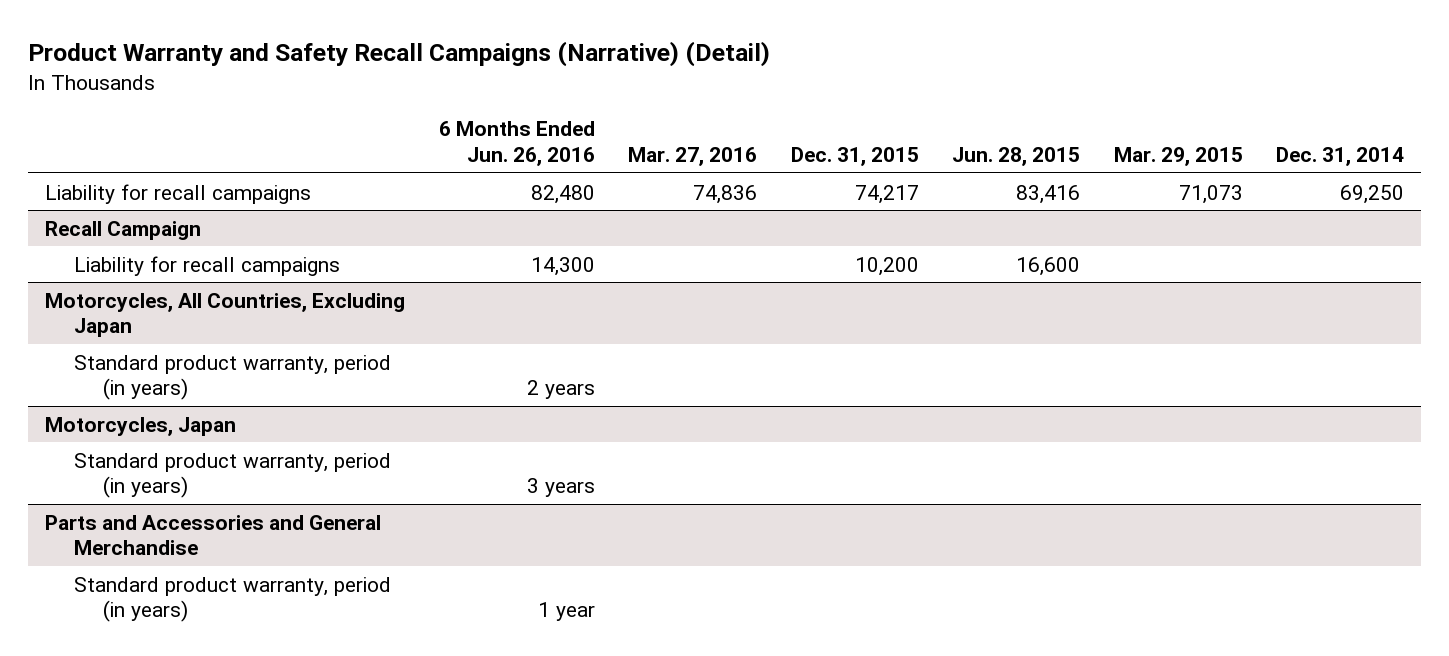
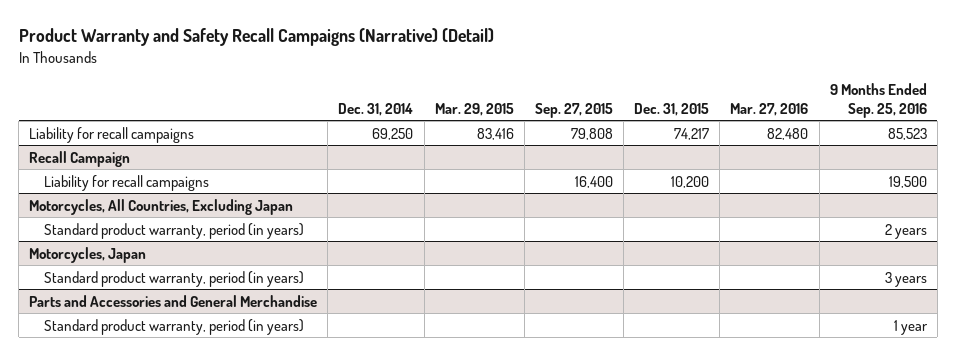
[438,121,595,167] 6 Months Ended Jun. 26, 2016 -> none
[952,147,1081,167] Jun. 28, 2015 -> none
none -> [534,102,613,118] Sep. 27, 2015
none -> [829,83,927,118] 9 Months Ended Sep. 25, 2016
[693,184,758,204] 74,836 -> [767,127,809,140] 82,480
[1178,184,1243,204] 71,073 -> [476,127,514,140] 83,416

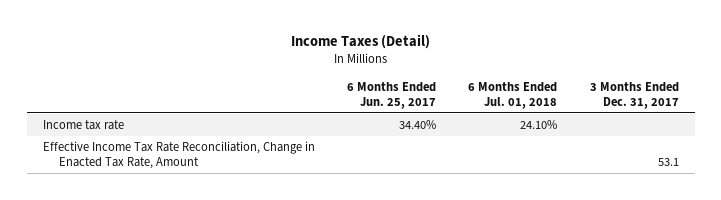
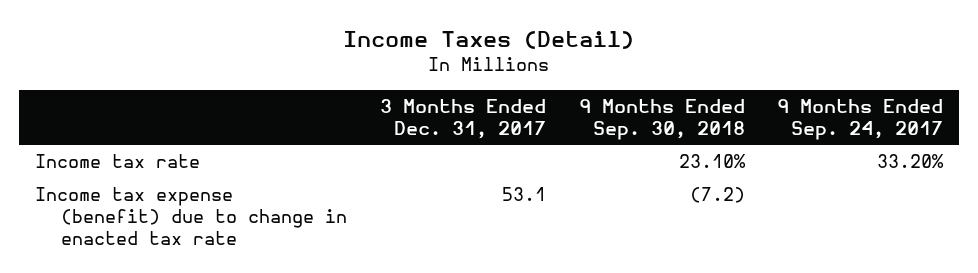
[346,81,436,109] 6 Months Ended Jun. 25, 2017 -> none
[468,81,558,109] 6 Months Ended Jul. 01, 2018 -> none
none -> [578,98,745,140] 9 Months Ended Sep. 30, 2018
none -> [777,98,944,140] 9 Months Ended Sep. 24, 2017
[42,140,315,169] Effective Income Tax Rate Reconciliation, Change in Enacted Tax Rate, Amount -> [35,187,348,245] Income tax expense (benefit) due to change in enacted tax rate

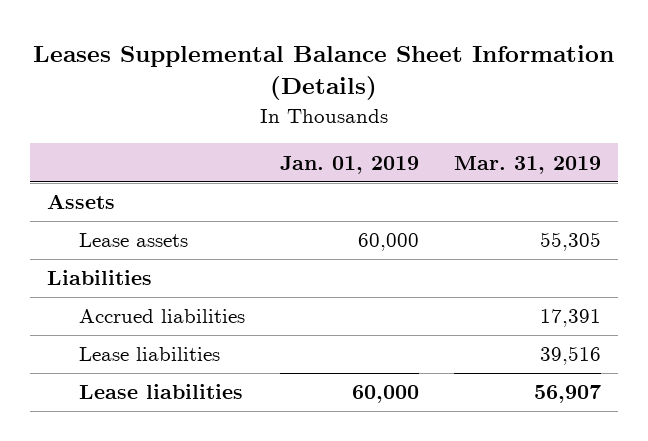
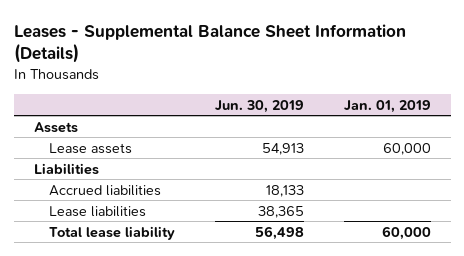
[33,45,615,101] Leases Supplemental Balance Sheet Information (Details) -> [13,23,406,64] Leases - Supplemental Balance Sheet Information (Details)
[453,155,601,174] Mar. 31, 2019 -> none
none -> [214,99,304,113] Jun. 30, 2019
[78,384,243,400] Lease liabilities -> [49,225,176,240] Total lease liability

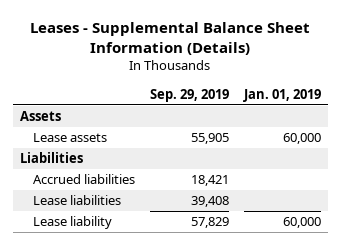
[214,99,304,113] Jun. 30, 2019 -> none
none -> [149,88,229,102] Sep. 29, 2019
[49,225,176,240] Total lease liability -> [32,216,112,230] Lease liability

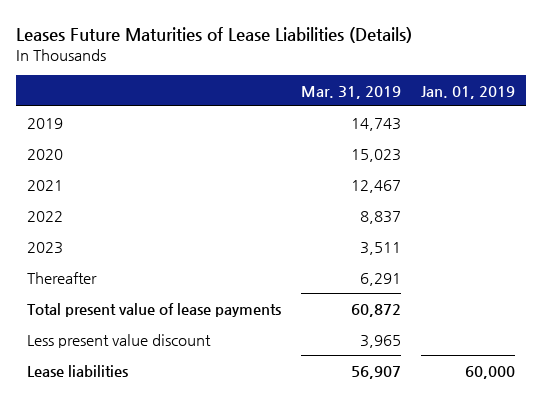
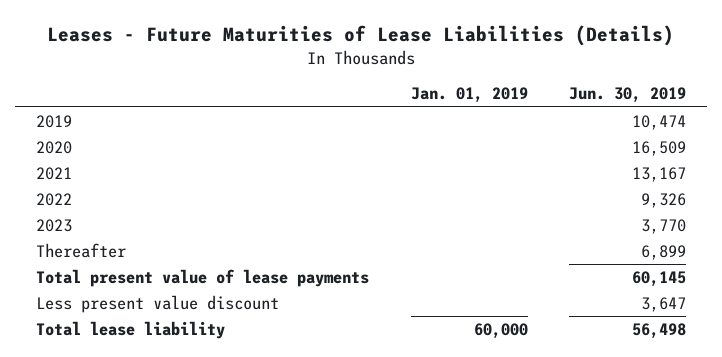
[16,26,413,43] Leases Future Maturities of Lease Liabilities (Details) -> [47,25,675,47] Leases - Future Maturities of Lease Liabilities (Details)
[300,85,401,99] Mar. 31, 2019 -> none
none -> [569,87,687,104] Jun. 30, 2019
[26,364,128,377] Lease liabilities -> [36,320,226,339] Total lease liability

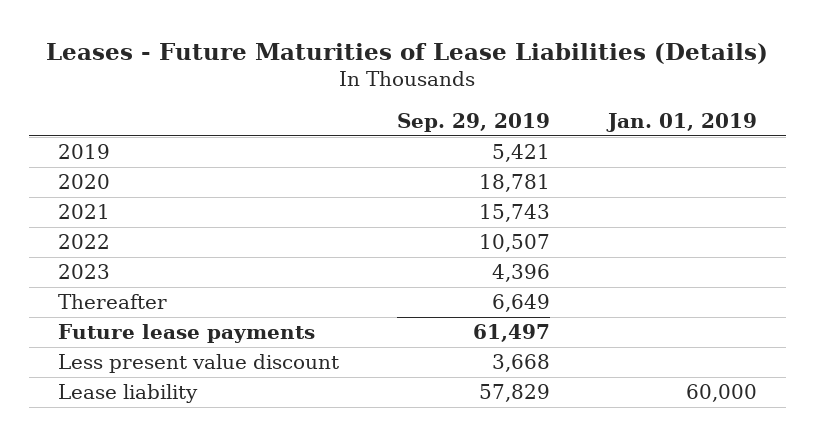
[569,87,687,104] Jun. 30, 2019 -> none
none -> [396,113,550,133] Sep. 29, 2019
[36,268,370,287] Total present value of lease payments -> [57,324,315,344] Future lease payments
[36,320,226,339] Total lease liability -> [57,384,198,404] Lease liability

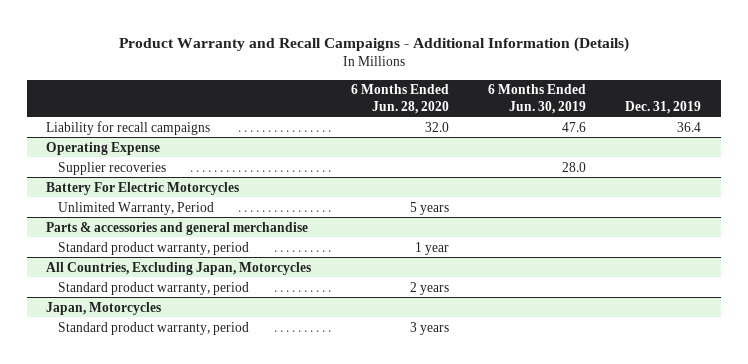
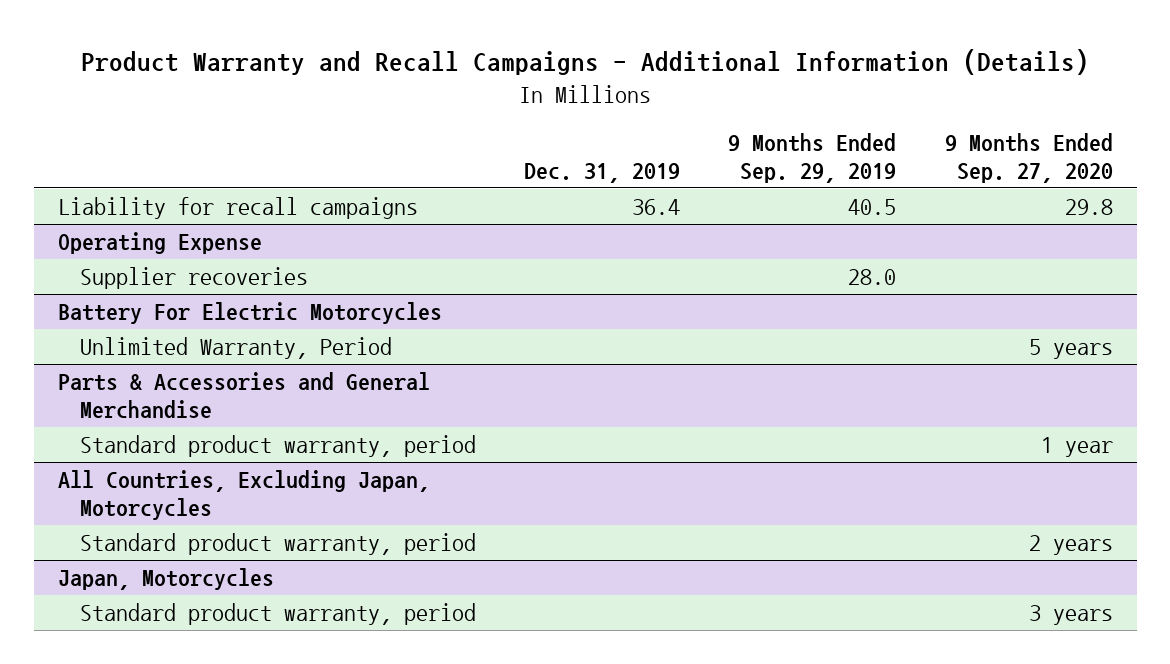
[350,84,449,114] 6 Months Ended Jun. 28, 2020 -> none
[488,84,587,114] 6 Months Ended Jun. 30, 2019 -> none
none -> [728,133,897,183] 9 Months Ended Sep. 29, 2019
none -> [944,133,1113,183] 9 Months Ended Sep. 27, 2020
[46,221,309,235] Parts & accessories and general merchandise -> [57,372,430,419] Parts & Accessories and General Merchandise

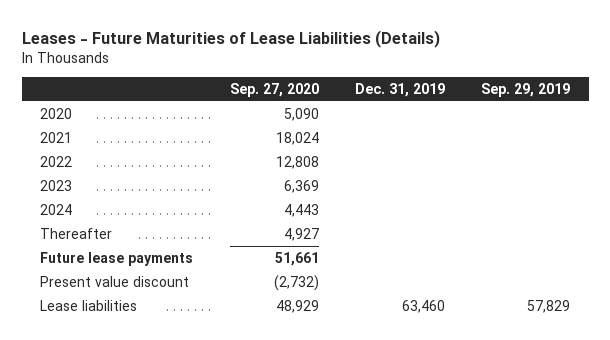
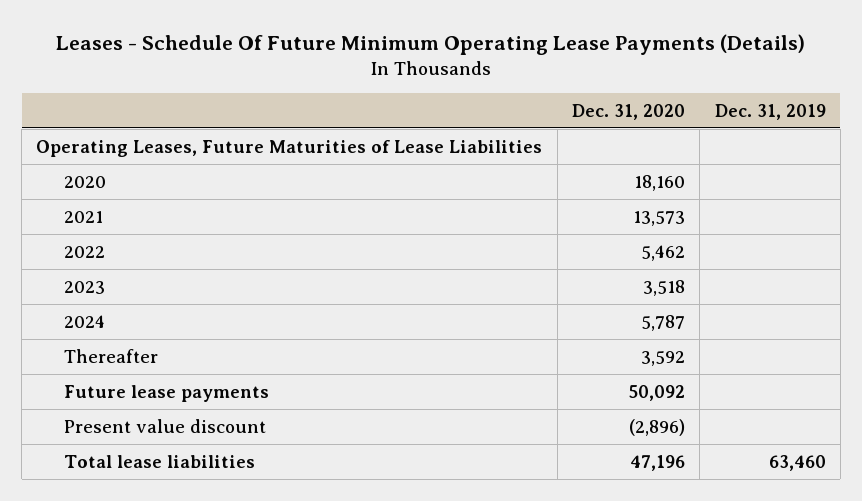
[21,29,440,48] Leases - Future Maturities of Lease Liabilities (Details) -> [55,34,805,56] Leases - Schedule Of Future Minimum Operating Lease Payments (Details)
[229,82,319,97] Sep. 27, 2020 -> none
[481,82,571,97] Sep. 29, 2019 -> none
none -> [571,103,685,120] Dec. 31, 2020
none -> [36,139,543,157] Operating Leases, Future Maturities of Lease Liabilities
[40,299,138,311] Lease liabilities -> [64,454,256,468] Total lease liabilities

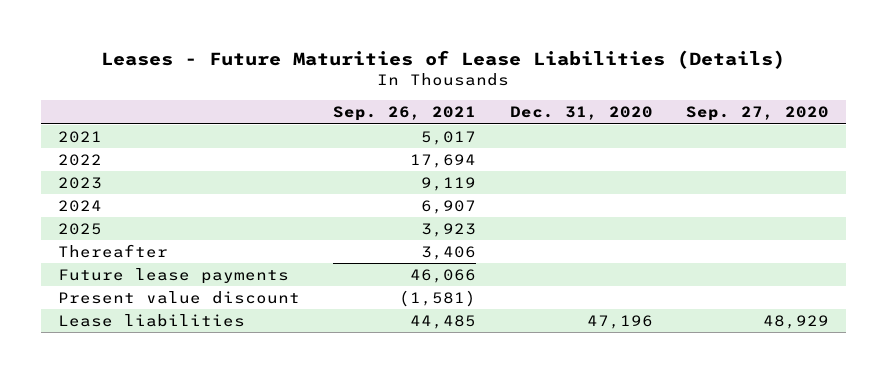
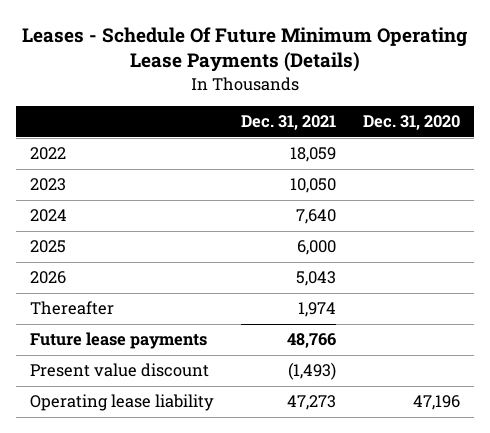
[101,49,786,69] Leases - Future Maturities of Lease Liabilities (Details) -> [22,26,468,73] Leases - Schedule Of Future Minimum Operating Lease Payments (Details)
[333,106,477,122] Sep. 26, 2021 -> none
[686,106,830,122] Sep. 27, 2020 -> none
none -> [241,115,337,131] Dec. 31, 2021
[57,131,102,144] 2021 -> none
none -> [29,271,66,285] 2026
[57,314,245,328] Lease liabilities -> [29,394,214,412] Operating lease liability

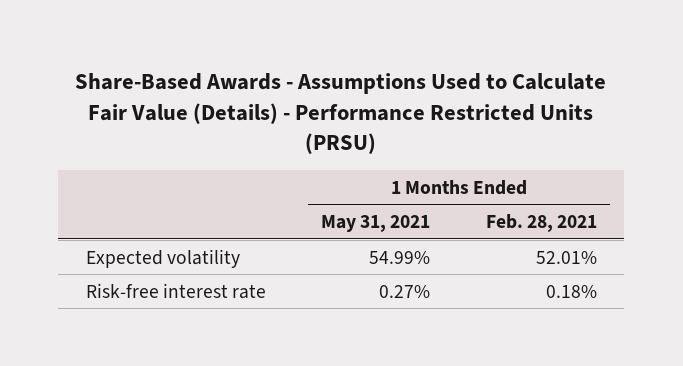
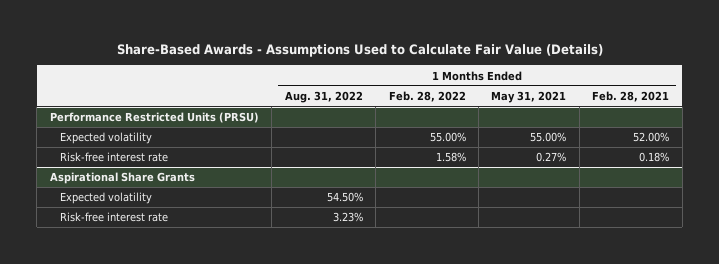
[75,73,607,155] Share-Based Awards - Assumptions Used to Calculate Fair Value (Details) - Performance Restricted Units (PRSU) -> [116,44,603,58] Share-Based Awards - Assumptions Used to Calculate Fair Value (Details)
none -> [284,90,363,103] Aug. 31, 2022
none -> [388,90,466,102] Feb. 28, 2022
none -> [49,112,259,124] Performance Restricted Units (PRSU)
[369,250,431,264] 54.99% -> [530,132,567,143] 55.00%
[535,250,597,264] 52.01% -> [633,132,670,143] 52.00%
none -> [49,172,195,185] Aspirational Share Grants
none -> [60,192,153,205] Expected volatility
none -> [60,212,169,223] Risk-free interest rate

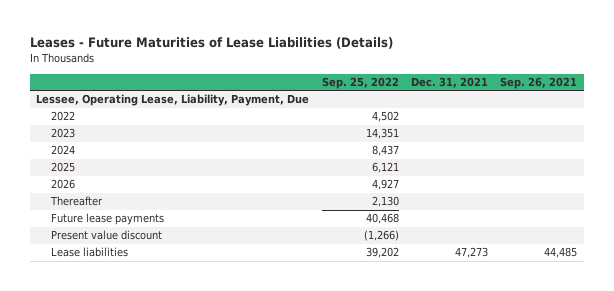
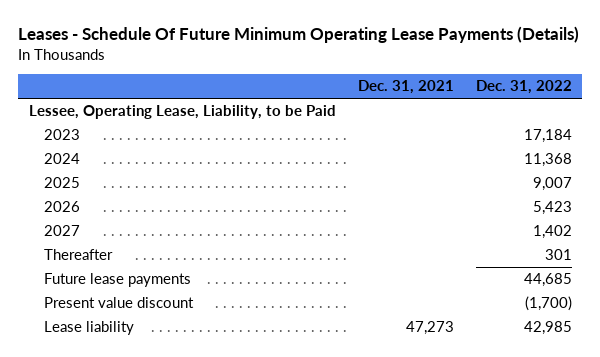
[30,37,394,50] Leases - Future Maturities of Lease Liabilities (Details) -> [17,26,579,44] Leases - Schedule Of Future Minimum Operating Lease Payments (Details)
[321,76,399,89] Sep. 25, 2022 -> none
[500,76,578,89] Sep. 26, 2021 -> none
none -> [475,80,572,95] Dec. 31, 2022
[51,111,76,122] 2022 -> none
[36,94,310,107] Lessee, Operating Lease, Liability, Payment, Due -> [28,105,336,120] Lessee, Operating Lease, Liability, to be Paid
none -> [43,225,80,237] 2027
[51,247,129,258] Lease liabilities -> [43,321,134,336] Lease liability

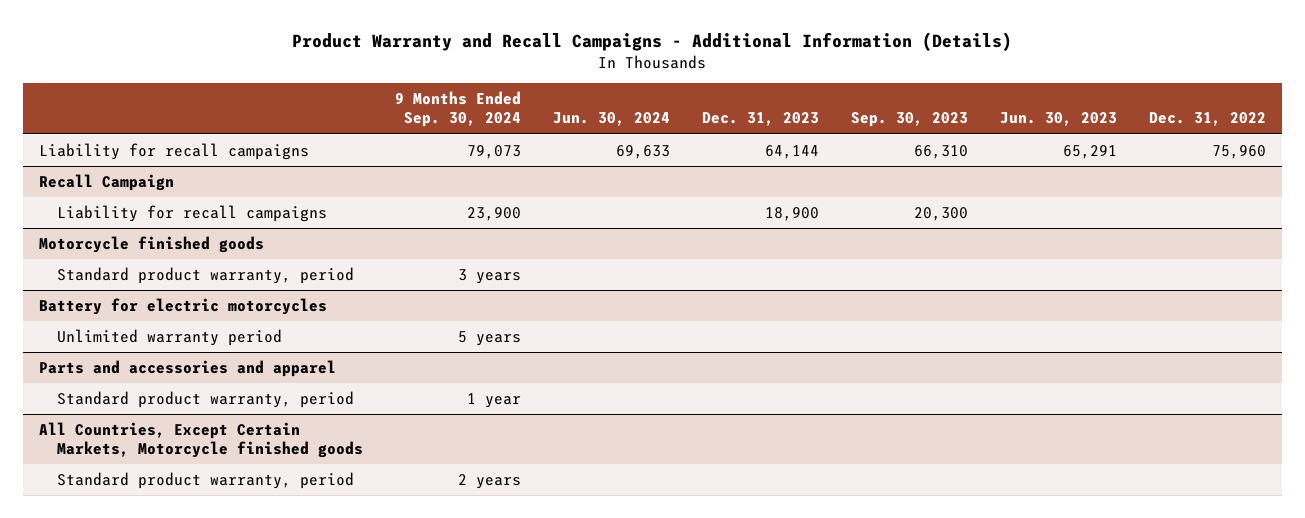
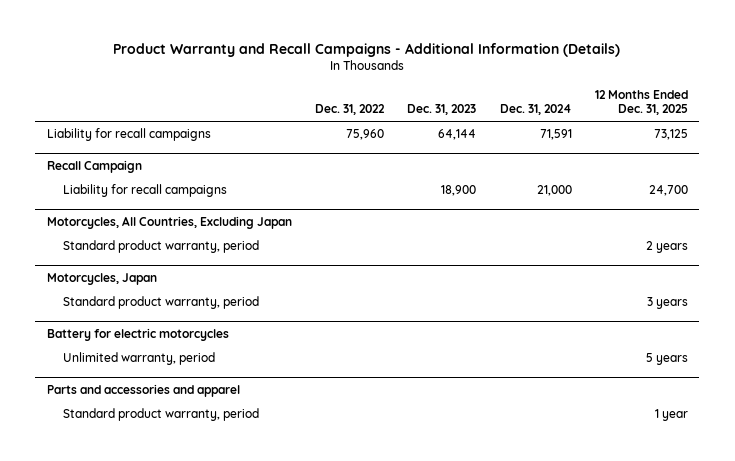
[395,91,522,128] 9 Months Ended Sep. 30, 2024 -> none
[553,112,671,127] Jun. 30, 2024 -> none
[850,112,968,128] Sep. 30, 2023 -> none
[999,112,1117,127] Jun. 30, 2023 -> none
none -> [499,104,572,116] Dec. 31, 2024
none -> [594,89,688,116] 12 Months Ended Dec. 31, 2025
[39,235,265,253] Motorcycle finished goods -> none
[57,266,355,284] Standard product warranty, period -> none
none -> [46,215,292,229] Motorcycles, All Countries, Excluding Japan
none -> [62,240,259,254] Standard product warranty, period
none -> [46,272,157,285] Motorcycles, Japan
none -> [62,296,259,310] Standard product warranty, period
[57,328,283,346] Unlimited warranty period -> [62,352,215,366] Unlimited warranty, period
[39,421,364,459] All Countries, Except Certain Markets, Motorcycle finished goods -> none
[57,471,355,489] Standard product warranty, period -> none

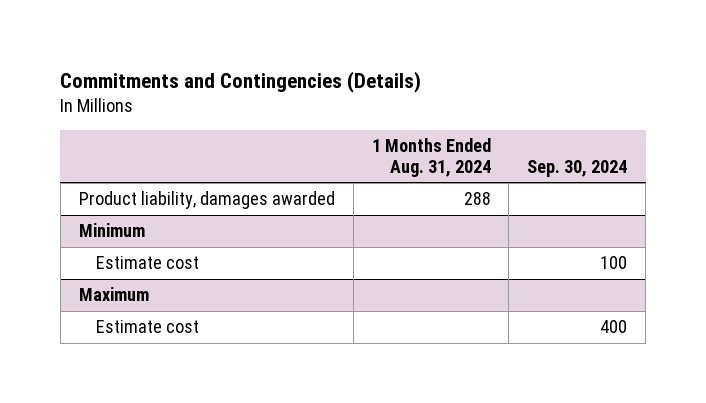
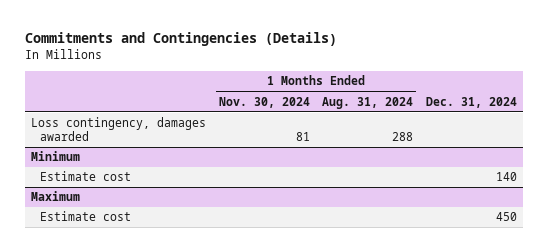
[527,159,628,177] Sep. 30, 2024 -> none
none -> [218,96,310,108] Nov. 30, 2024
none -> [425,96,517,108] Dec. 31, 2024
[78,191,335,210] Product liability, damages awarded -> [31,117,207,142] Loss contingency, damages awarded

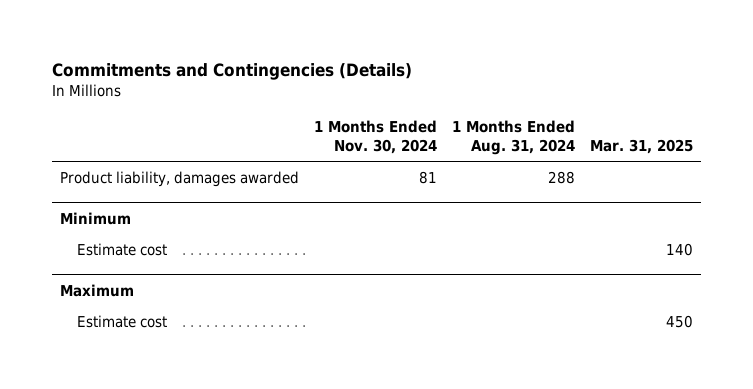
[425,96,517,108] Dec. 31, 2024 -> none
none -> [589,139,693,155] Mar. 31, 2025
[31,117,207,142] Loss contingency, damages awarded -> [59,171,299,188] Product liability, damages awarded

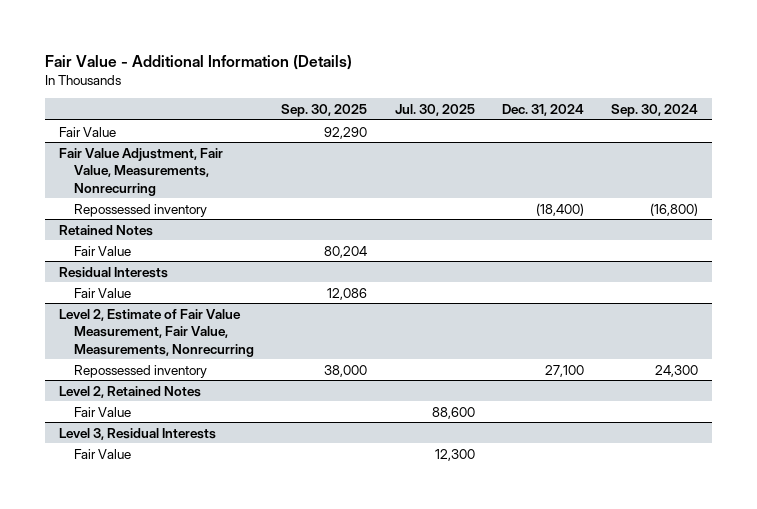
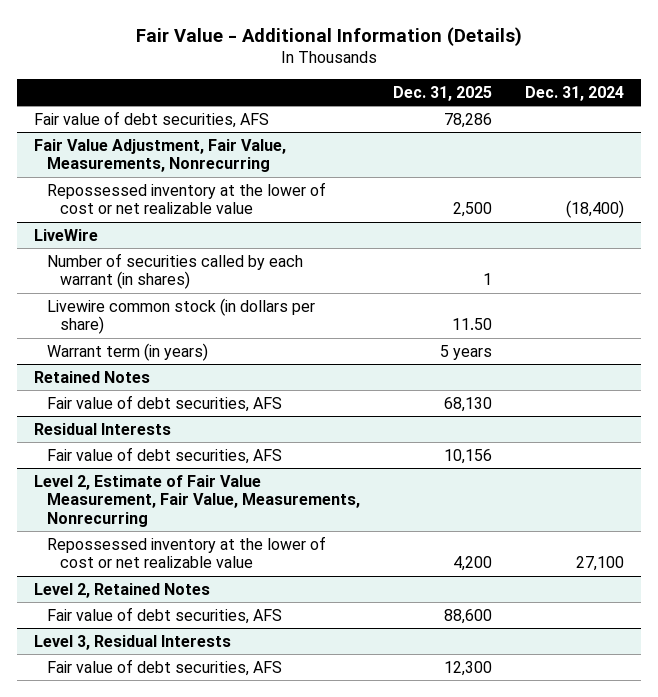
[281,103,368,117] Sep. 30, 2025 -> none
[394,103,475,116] Jul. 30, 2025 -> none
[611,103,699,117] Sep. 30, 2024 -> none
none -> [392,85,492,101] Dec. 31, 2025
[59,126,117,137] Fair Value -> [33,110,269,128] Fair value of debt securities, AFS
[74,203,208,217] Repossessed inventory -> [46,181,326,215] Repossessed inventory at the lower of cost or net realizable value
none -> [33,228,98,241] LiveWire
none -> [46,252,303,290] Number of securities called by each warrant (in shares)
none -> [46,297,315,335] Livewire common stock (in dollars per share)
none -> [46,342,208,361] Warrant term (in years)
[74,245,132,256] Fair Value -> [46,394,282,412] Fair value of debt securities, AFS
[74,287,132,298] Fair Value -> [46,446,282,464] Fair value of debt securities, AFS
[74,364,208,378] Repossessed inventory -> [46,535,326,569] Repossessed inventory at the lower of cost or net realizable value
[74,406,132,417] Fair Value -> [46,606,282,624] Fair value of debt securities, AFS
[74,448,132,459] Fair Value -> [46,658,282,676] Fair value of debt securities, AFS

